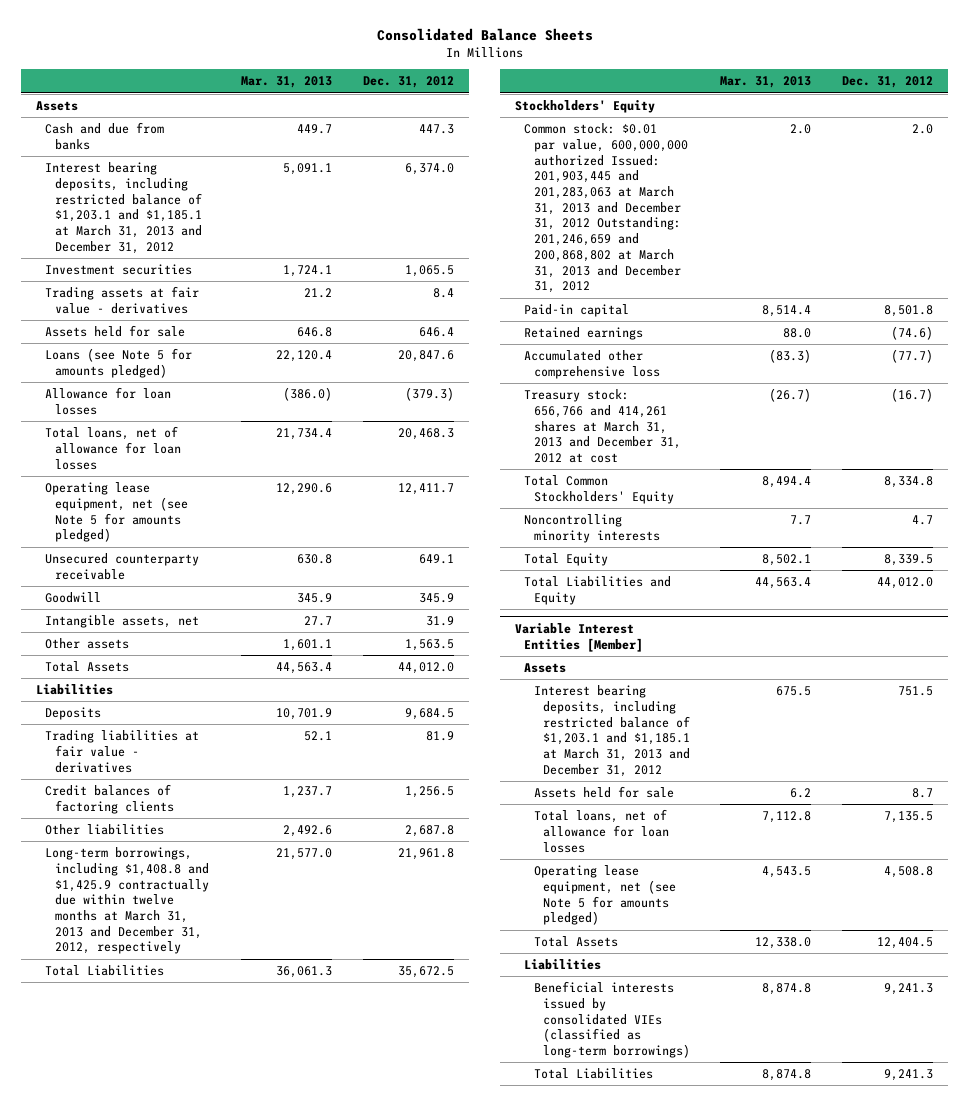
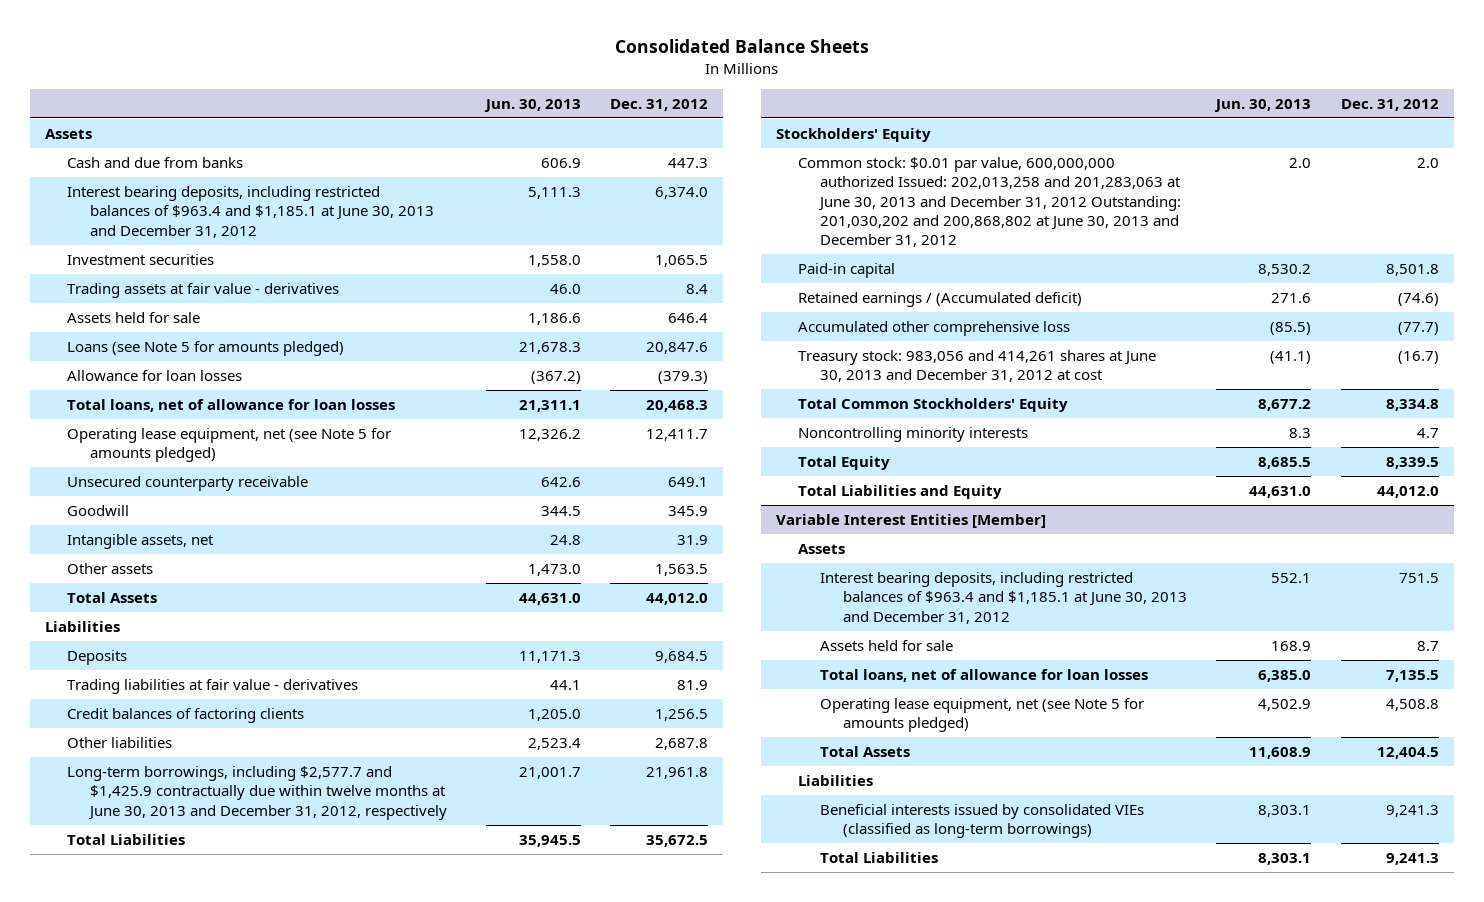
[241,76,333,89] Mar. 31, 2013 -> none
none -> [483,98,581,112] Jun. 30, 2013
[45,162,202,254] Interest bearing deposits, including restricted balance of $1,203.1 and $1,185.1 at March 31, 2013 and December 31, 2012 -> [67,185,434,238] Interest bearing deposits, including restricted balances of $963.4 and $1,185.1 at June 30, 2013 and December 31, 2012
[45,847,209,955] Long-term borrowings, including $1,408.8 and $1,425.9 contractually due within twelve months at March 31, 2013 and December 31, 2012, respectively -> [67,765,447,820] Long-term borrowings, including $2,577.7 and $1,425.9 contractually due within twelve months at June 30, 2013 and December 31, 2012, respectively
[524,123,688,294] Common stock: $0.01 par value, 600,000,000 authorized Issued: 201,903,445 and 201,283,063 at March 31, 2013 and December 31, 2012 Outstanding: 201,246,659 and 200,868,802 at March 31, 2013 and December 31, 2012 -> [797,156,1182,248] Common stock: $0.01 par value, 600,000,000 authorized Issued: 202,013,258 and 201,283,063 at June 30, 2013 and December 31, 2012 Outstanding: 201,030,202 and 200,868,802 at June 30, 2013 and December 31, 2012
[524,327,644,341] Retained earnings -> [797,291,1082,307] Retained earnings / (Accumulated deficit)
[524,389,681,463] Treasury stock: 656,766 and 414,261 shares at March 31, 2013 and December 31, 2012 at cost -> [797,349,1156,383] Treasury stock: 983,056 and 414,261 shares at June 30, 2013 and December 31, 2012 at cost
[533,685,690,777] Interest bearing deposits, including restricted balance of $1,203.1 and $1,185.1 at March 31, 2013 and December 31, 2012 -> [820,571,1187,624] Interest bearing deposits, including restricted balances of $963.4 and $1,185.1 at June 30, 2013 and December 31, 2012

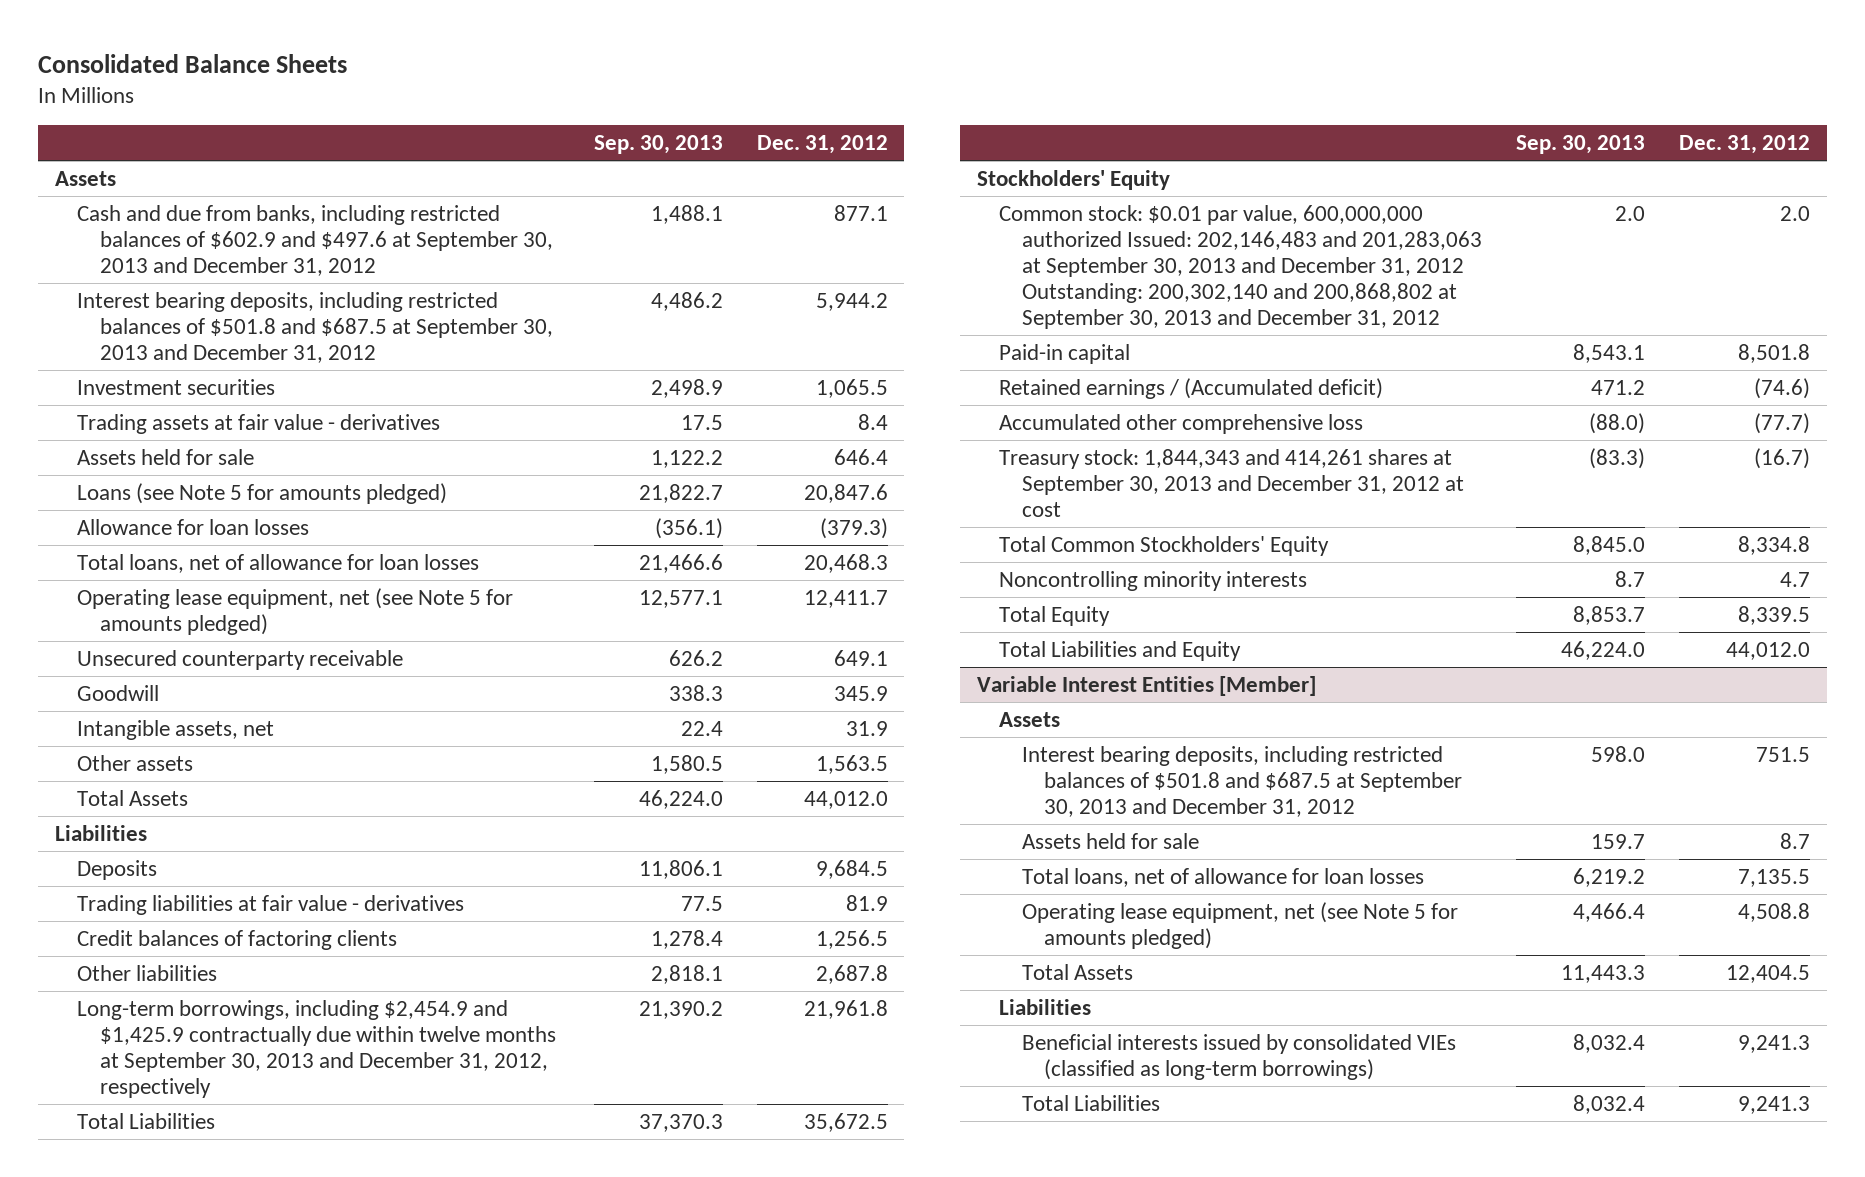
[483,98,581,112] Jun. 30, 2013 -> none
none -> [593,134,723,154] Sep. 30, 2013
[67,156,244,168] Cash and due from banks -> [77,204,553,276] Cash and due from banks, including restricted balances of $602.9 and $497.6 at September 30, 2013 and December 31, 2012
[668,157,709,168] 447.3 -> [833,204,888,221] 877.1
[67,185,434,238] Interest bearing deposits, including restricted balances of $963.4 and $1,185.1 at June 30, 2013 and December 31, 2012 -> [77,291,553,363] Interest bearing deposits, including restricted balances of $501.8 and $687.5 at September 30, 2013 and December 31, 2012
[655,186,709,199] 6,374.0 -> [815,292,888,311] 5,944.2
[67,765,447,820] Long-term borrowings, including $2,577.7 and $1,425.9 contractually due within twelve months at June 30, 2013 and December 31, 2012, respectively -> [77,999,556,1098] Long-term borrowings, including $2,454.9 and $1,425.9 contractually due within twelve months at September 30, 2013 and December 31, 2012, respectively
[797,156,1182,248] Common stock: $0.01 par value, 600,000,000 authorized Issued: 202,013,258 and 201,283,063 at June 30, 2013 and December 31, 2012 Outstanding: 201,030,202 and 200,868,802 at June 30, 2013 and December 31, 2012 -> [999,204,1482,329] Common stock: $0.01 par value, 600,000,000 authorized Issued: 202,146,483 and 201,283,063 at September 30, 2013 and December 31, 2012 Outstanding: 200,302,140 and 200,868,802 at September 30, 2013 and December 31, 2012
[797,349,1156,383] Treasury stock: 983,056 and 414,261 shares at June 30, 2013 and December 31, 2012 at cost -> [999,448,1464,517] Treasury stock: 1,844,343 and 414,261 shares at September 30, 2013 and December 31, 2012 at cost
[820,571,1187,624] Interest bearing deposits, including restricted balances of $963.4 and $1,185.1 at June 30, 2013 and December 31, 2012 -> [1021,745,1463,817] Interest bearing deposits, including restricted balances of $501.8 and $687.5 at September 30, 2013 and December 31, 2012

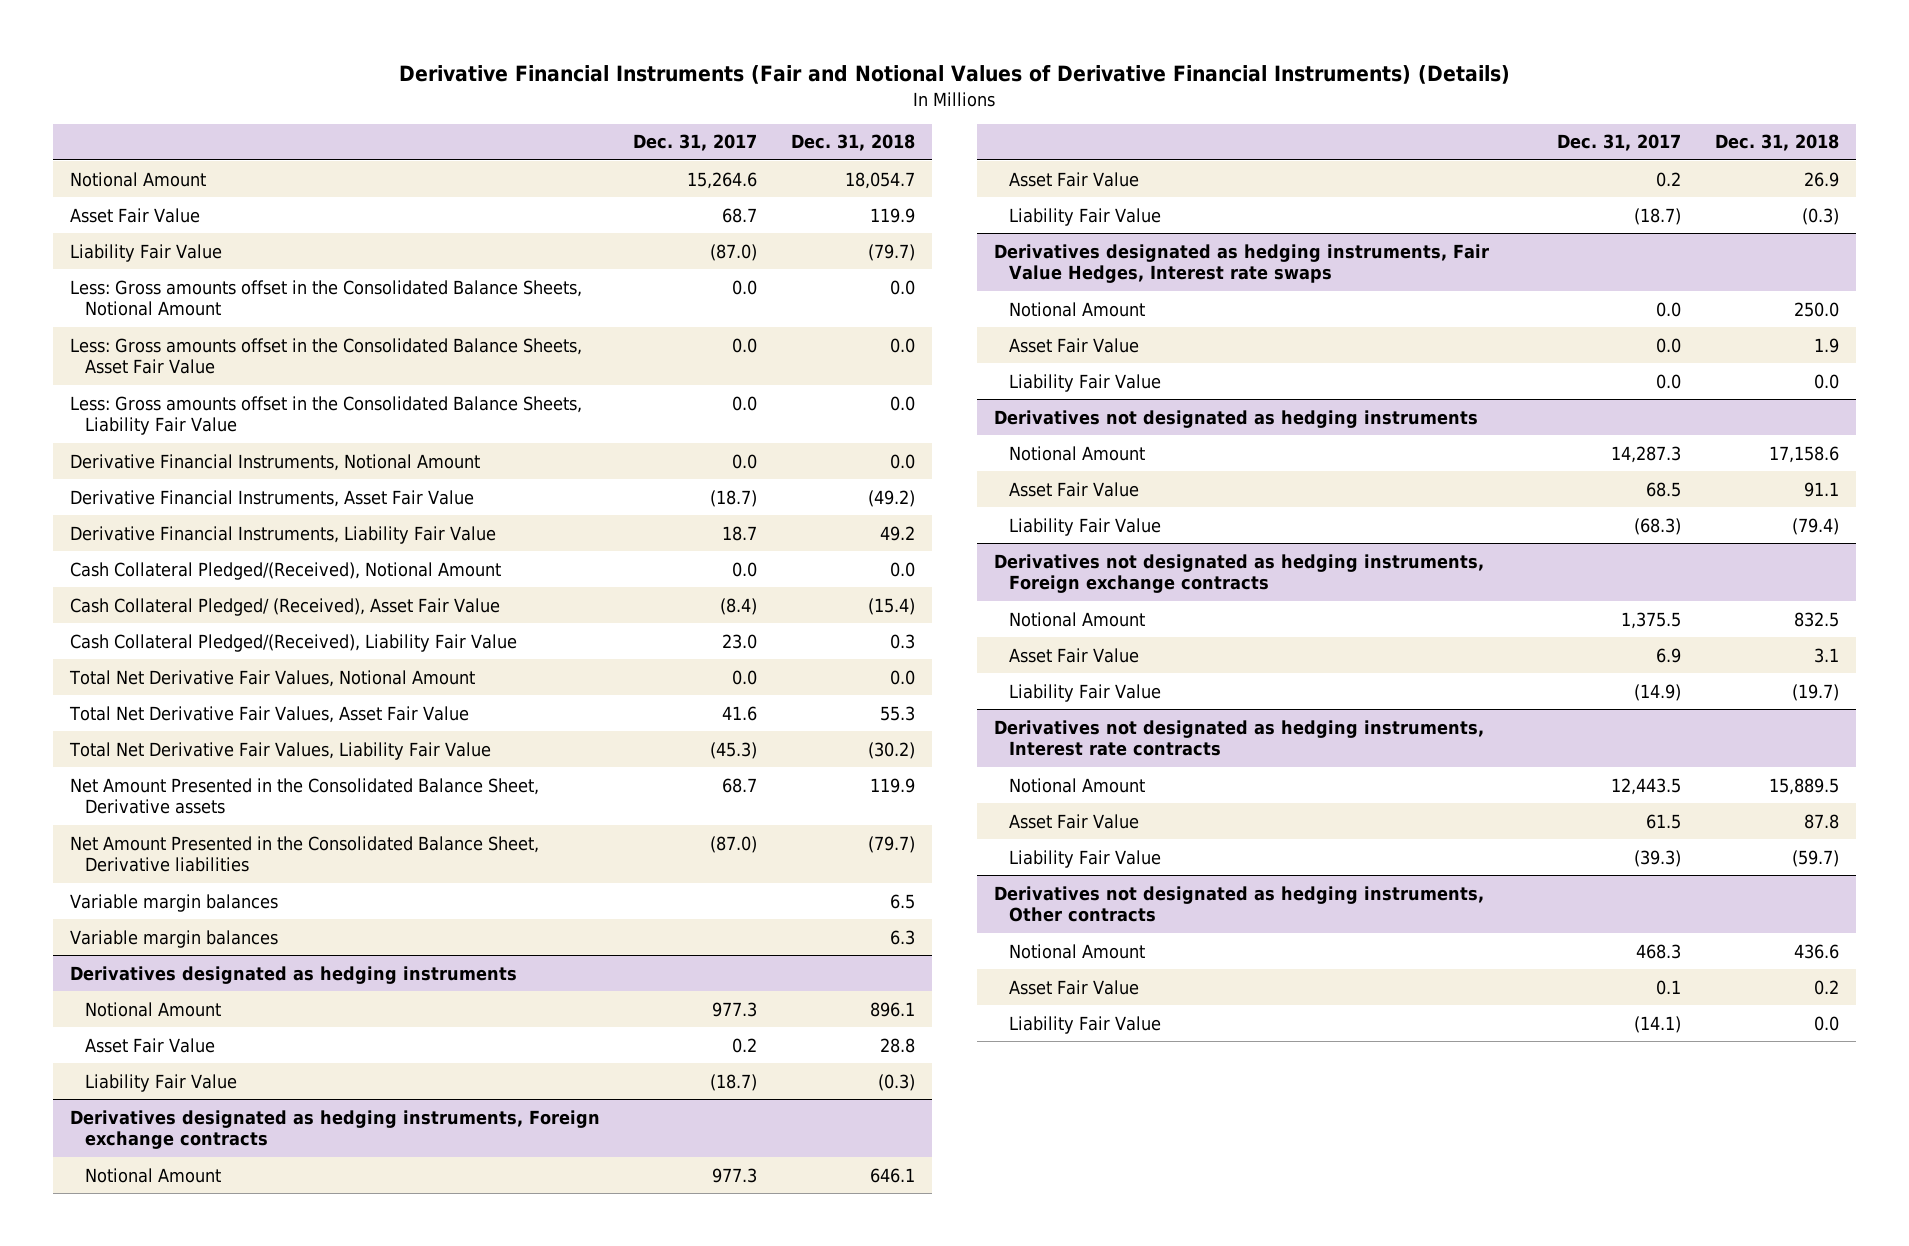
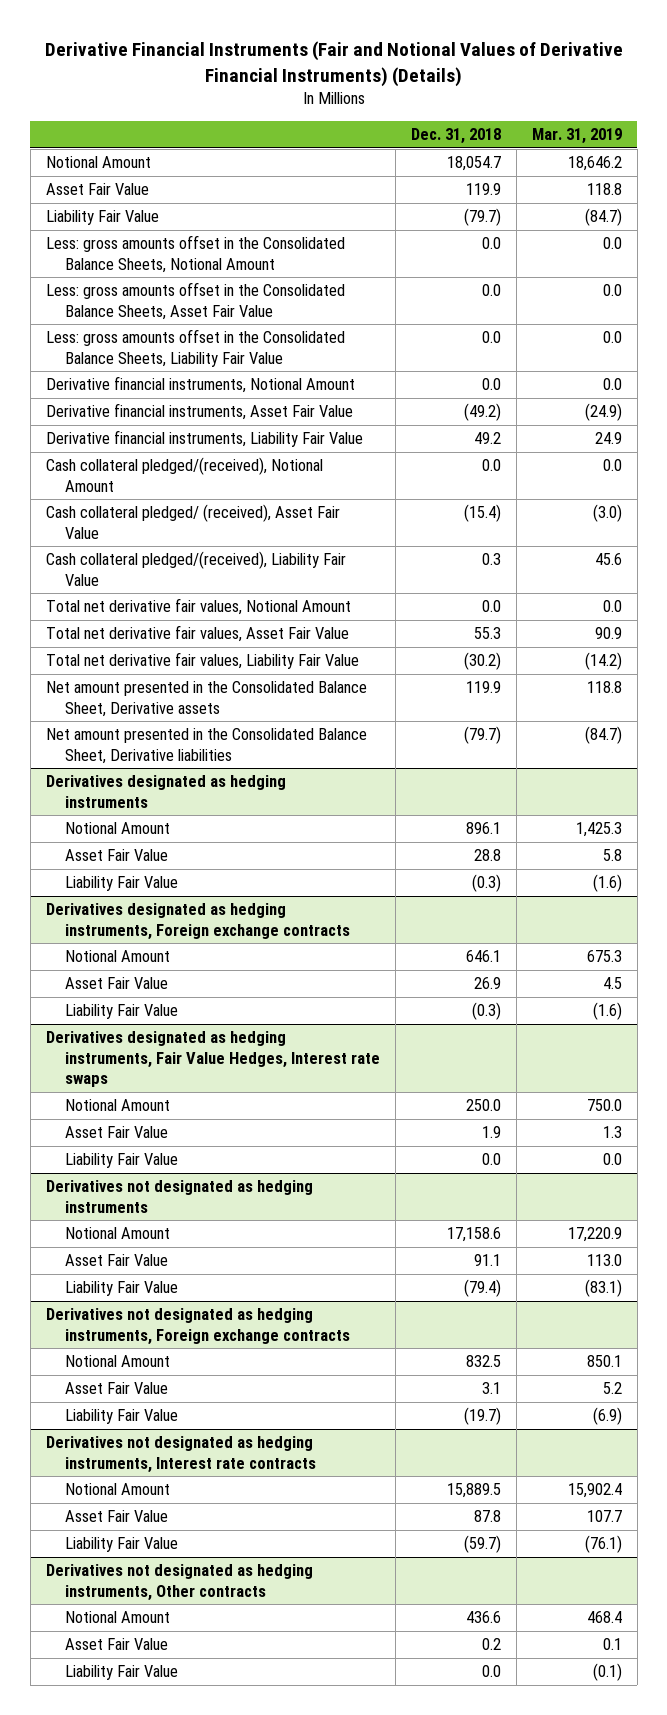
[633,134,758,152] Dec. 31, 2017 -> none
none -> [531,127,622,144] Mar. 31, 2019
[69,893,278,912] Variable margin balances -> none
[69,929,278,948] Variable margin balances -> none
[69,279,582,317] Less: Gross amounts offset in the Consolidated Balance Sheets, Notional Amount -> [45,235,345,273] Less: gross amounts offset in the Consolidated Balance Sheets, Notional Amount
[69,337,582,375] Less: Gross amounts offset in the Consolidated Balance Sheets, Asset Fair Value -> [45,282,345,320] Less: gross amounts offset in the Consolidated Balance Sheets, Asset Fair Value
[69,395,582,436] Less: Gross amounts offset in the Consolidated Balance Sheets, Liability Fair Value -> [45,329,345,367] Less: gross amounts offset in the Consolidated Balance Sheets, Liability Fair Value
[69,453,480,471] Derivative Financial Instruments, Notional Amount -> [45,376,355,394] Derivative financial instruments, Notional Amount
[69,489,474,507] Derivative Financial Instruments, Asset Fair Value -> [45,403,353,421] Derivative financial instruments, Asset Fair Value
[69,525,496,544] Derivative Financial Instruments, Liability Fair Value -> [45,430,363,448] Derivative financial instruments, Liability Fair Value
[69,561,501,580] Cash Collateral Pledged/(Received), Notional Amount -> [45,457,323,492] Cash collateral pledged/(received), Notional Amount
[69,597,500,616] Cash Collateral Pledged/ (Received), Asset Fair Value -> [45,504,340,539] Cash collateral pledged/ (received), Asset Fair Value
[69,633,517,652] Cash Collateral Pledged/(Received), Liability Fair Value -> [45,551,346,586] Cash collateral pledged/(received), Liability Fair Value
[68,669,475,687] Total Net Derivative Fair Values, Notional Amount -> [45,598,351,616] Total net derivative fair values, Notional Amount
[68,705,469,723] Total Net Derivative Fair Values, Asset Fair Value -> [45,625,349,643] Total net derivative fair values, Asset Fair Value
[68,741,491,760] Total Net Derivative Fair Values, Liability Fair Value -> [45,652,359,670] Total net derivative fair values, Liability Fair Value
[69,777,539,815] Net Amount Presented in the Consolidated Balance Sheet, Derivative assets -> [45,681,367,717] Net amount presented in the Consolidated Balance Sheet, Derivative assets
[69,835,539,873] Net Amount Presented in the Consolidated Balance Sheet, Derivative liabilities -> [45,728,367,764] Net amount presented in the Consolidated Balance Sheet, Derivative liabilities

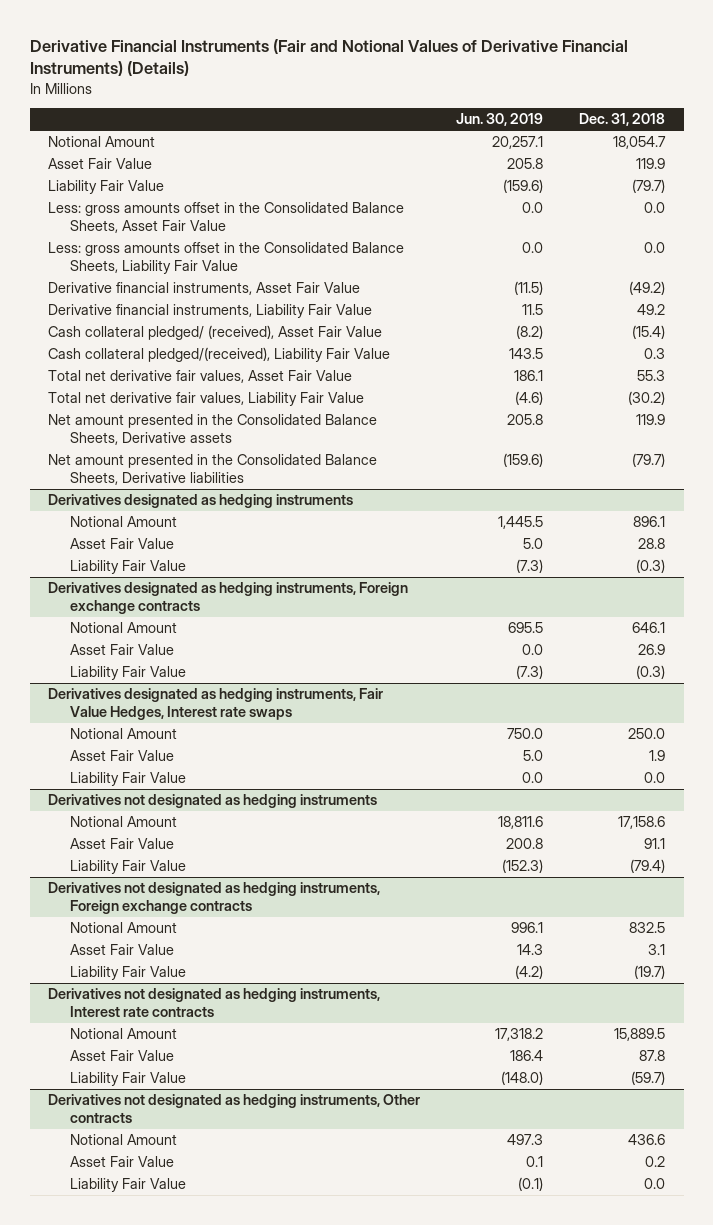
[531,127,622,144] Mar. 31, 2019 -> none
none -> [456,113,544,127] Jun. 30, 2019
[45,235,345,273] Less: gross amounts offset in the Consolidated Balance Sheets, Notional Amount -> none
[45,376,355,394] Derivative financial instruments, Notional Amount -> none
[45,457,323,492] Cash collateral pledged/(received), Notional Amount -> none
[45,598,351,616] Total net derivative fair values, Notional Amount -> none
[45,681,367,717] Net amount presented in the Consolidated Balance Sheet, Derivative assets -> [47,414,377,446] Net amount presented in the Consolidated Balance Sheets, Derivative assets
[45,728,367,764] Net amount presented in the Consolidated Balance Sheet, Derivative liabilities -> [47,454,377,486] Net amount presented in the Consolidated Balance Sheets, Derivative liabilities

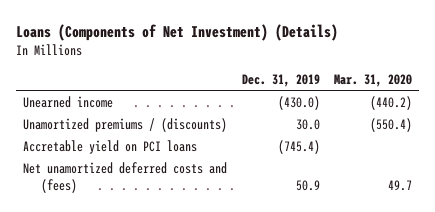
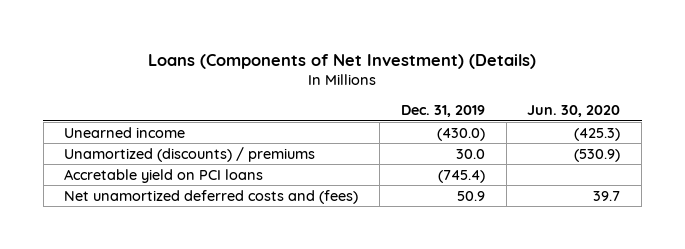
[333,73,412,87] Mar. 31, 2020 -> none
none -> [527,105,621,118] Jun. 30, 2020
[23,117,228,132] Unamortized premiums / (discounts) -> [64,146,316,162] Unamortized (discounts) / premiums

